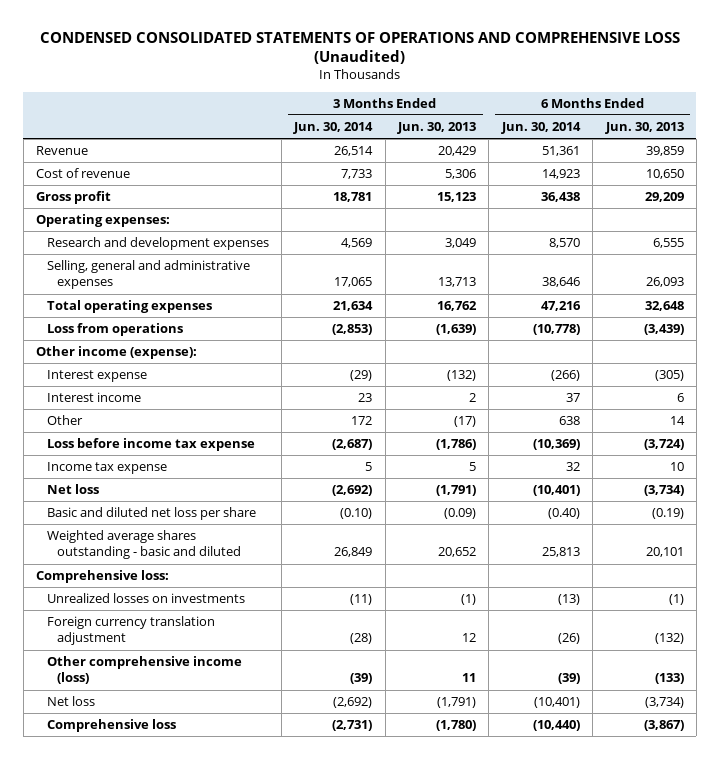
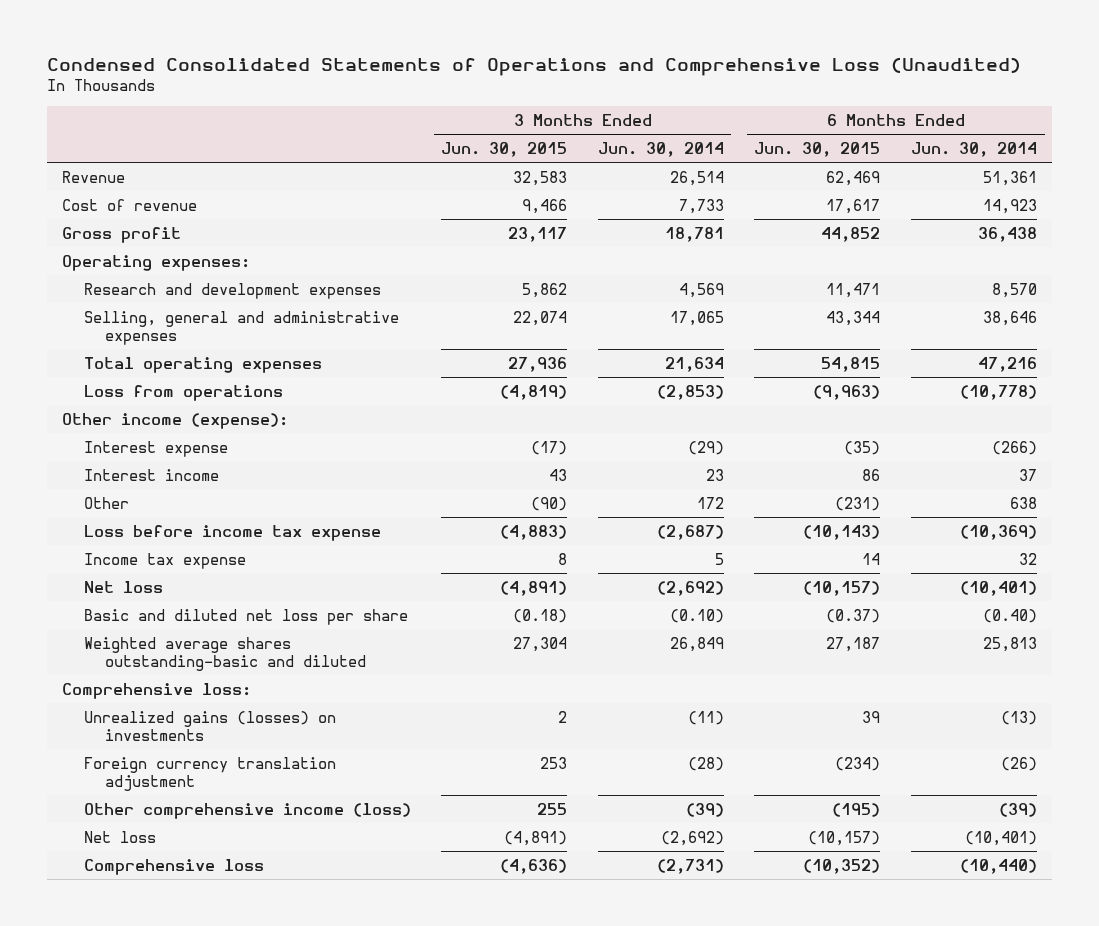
[39,31,680,65] CONDENSED CONSOLIDATED STATEMENTS OF OPERATIONS AND COMPREHENSIVE LOSS (Unaudited) -> [47,56,1022,76] Condensed Consolidated Statements of Operations and Comprehensive Loss (Unaudited)
[397,122,477,135] Jun. 30, 2013 -> none
[604,122,684,135] Jun. 30, 2013 -> none
none -> [441,141,568,157] Jun. 30, 2015
none -> [754,141,881,157] Jun. 30, 2015
[46,530,242,560] Weighted average shares outstanding - basic and diluted -> [83,636,367,671] Weighted average shares outstanding-basic and diluted
[46,593,245,604] Unrealized losses on investments -> [83,710,336,741] Unrealized gains (losses) on investments

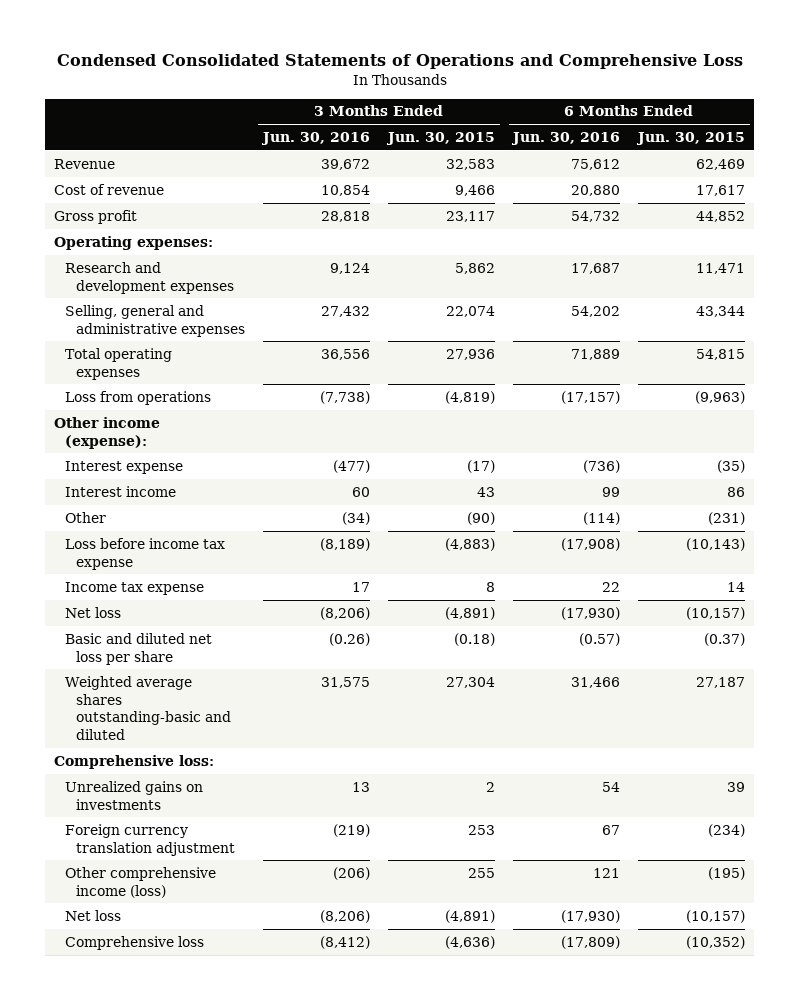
[47,56,1022,76] Condensed Consolidated Statements of Operations and Comprehensive Loss (Unaudited) -> [56,54,743,70] Condensed Consolidated Statements of Operations and Comprehensive Loss
[597,141,724,157] Jun. 30, 2014 -> none
[910,141,1037,157] Jun. 30, 2014 -> none
none -> [260,131,370,145] Jun. 30, 2016
none -> [511,131,621,145] Jun. 30, 2016
[83,710,336,741] Unrealized gains (losses) on investments -> [64,780,203,810] Unrealized gains on investments

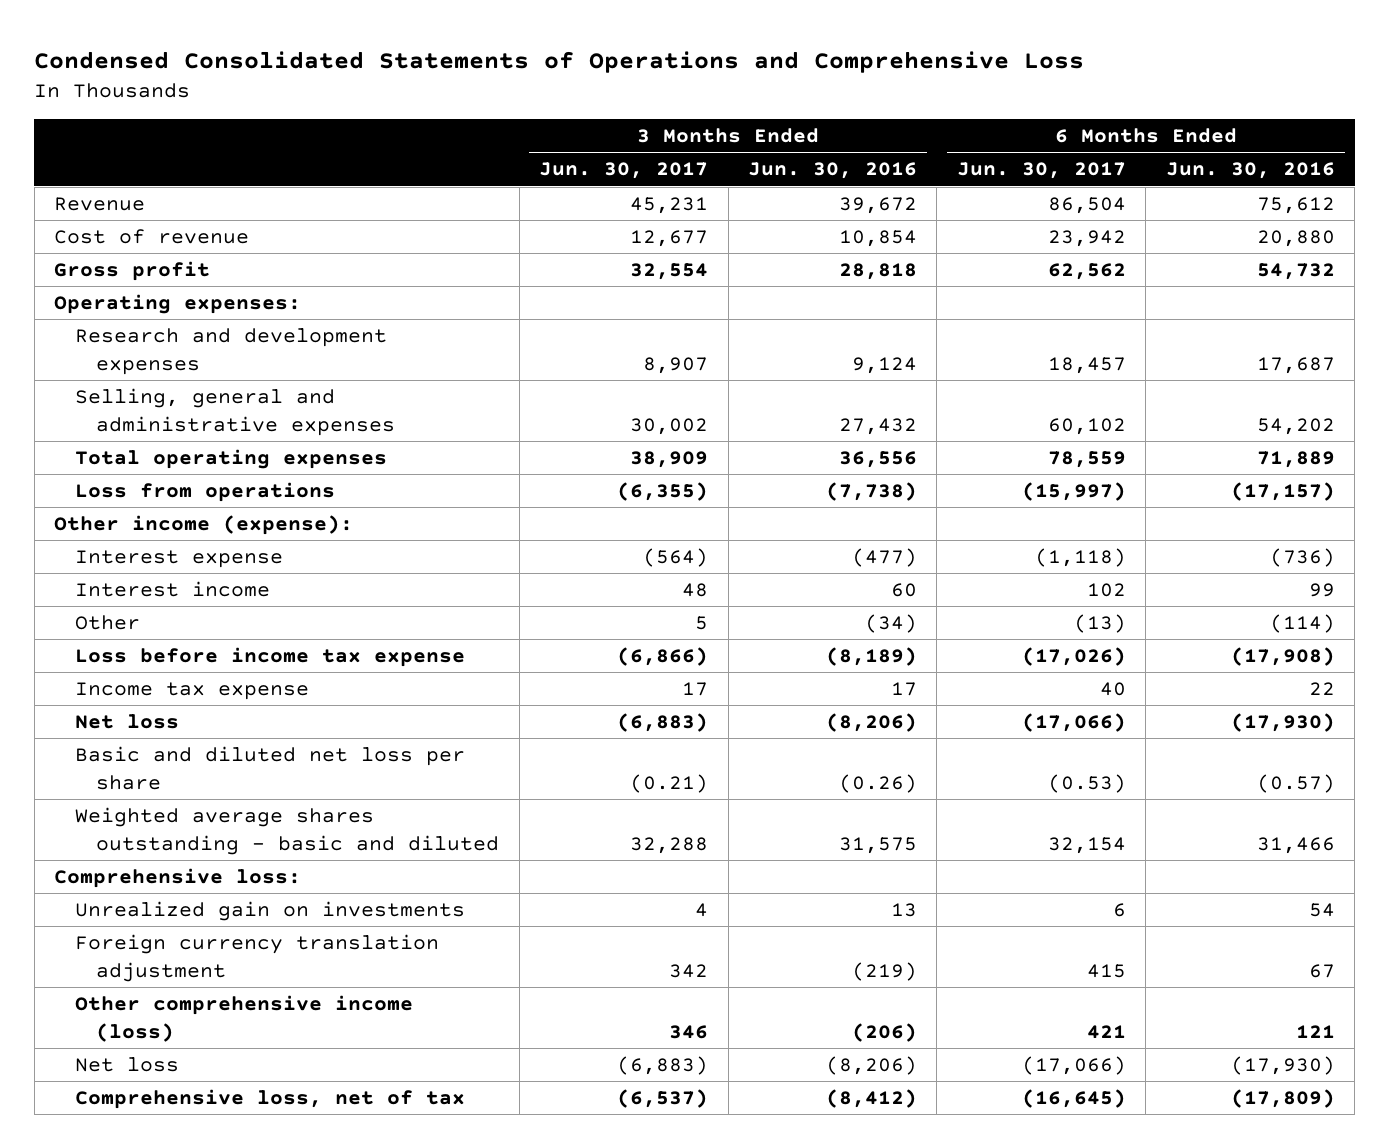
[385,131,495,145] Jun. 30, 2015 -> none
[636,131,746,145] Jun. 30, 2015 -> none
none -> [539,162,709,180] Jun. 30, 2017
none -> [956,162,1126,180] Jun. 30, 2017
[64,675,231,741] Weighted average shares outstanding-basic and diluted -> [75,807,500,855] Weighted average shares outstanding - basic and diluted
[64,780,203,810] Unrealized gains on investments -> [75,901,466,922] Unrealized gain on investments
[64,935,204,950] Comprehensive loss -> [75,1089,466,1110] Comprehensive loss, net of tax

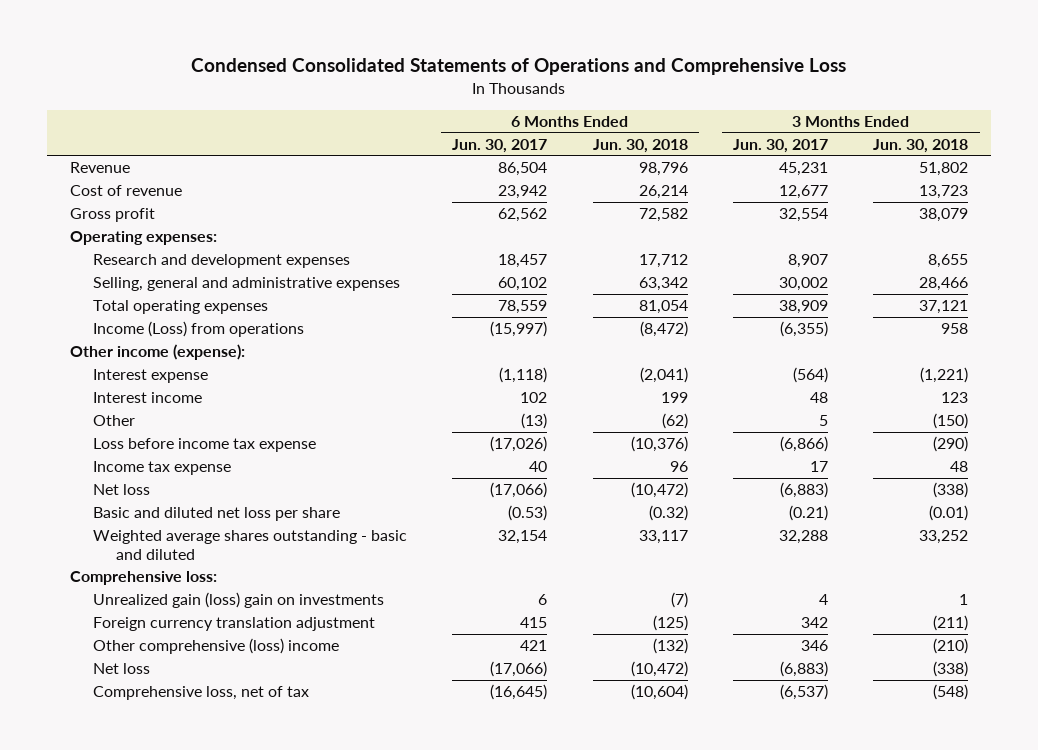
[748,162,918,180] Jun. 30, 2016 -> none
[1165,162,1335,180] Jun. 30, 2016 -> none
none -> [592,138,688,153] Jun. 30, 2018
none -> [873,138,969,153] Jun. 30, 2018
[75,482,336,503] Loss from operations -> [92,321,304,338] Income (Loss) from operations
[75,901,466,922] Unrealized gain on investments -> [92,592,384,609] Unrealized gain (loss) gain on investments
[75,995,414,1042] Other comprehensive income (loss) -> [92,638,339,655] Other comprehensive (loss) income

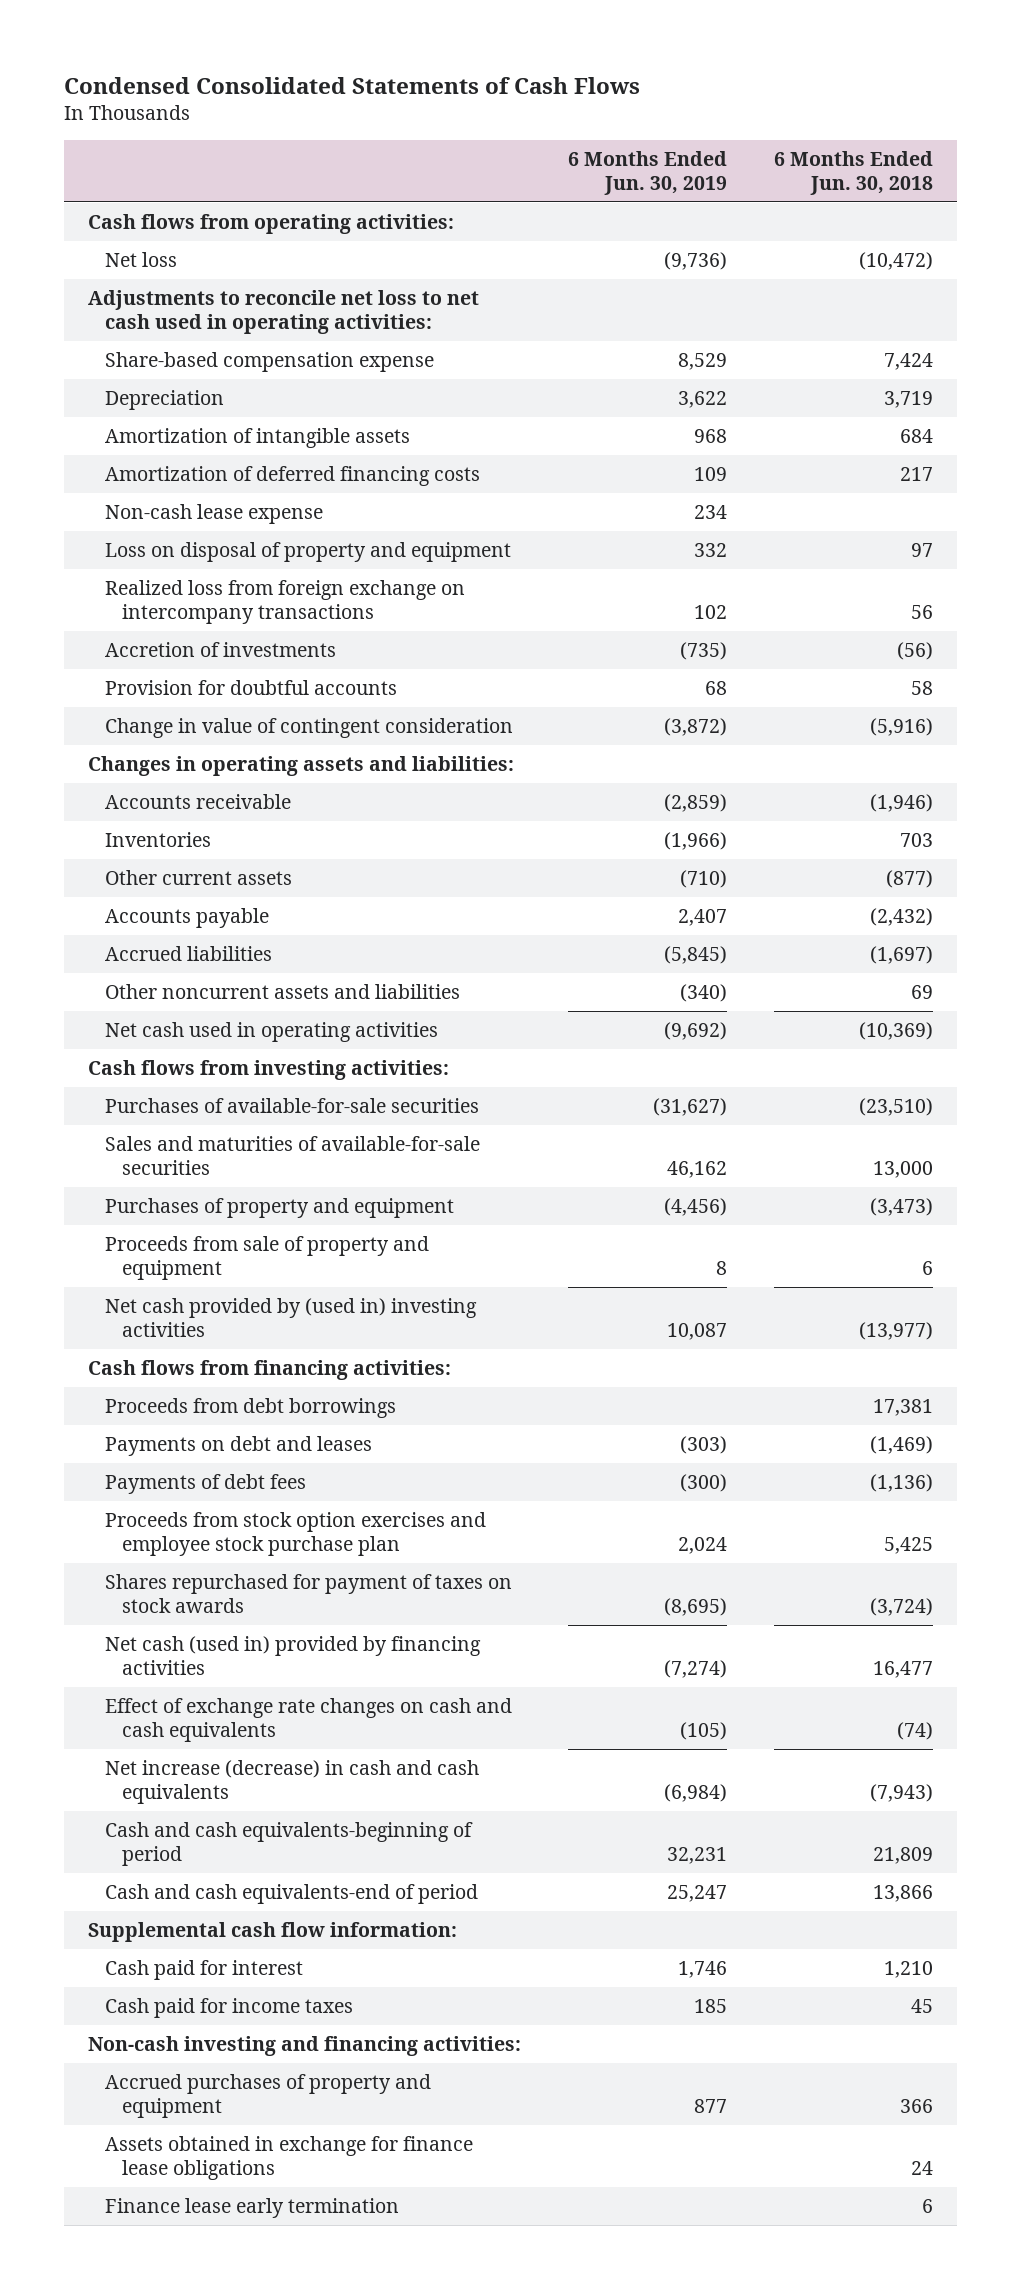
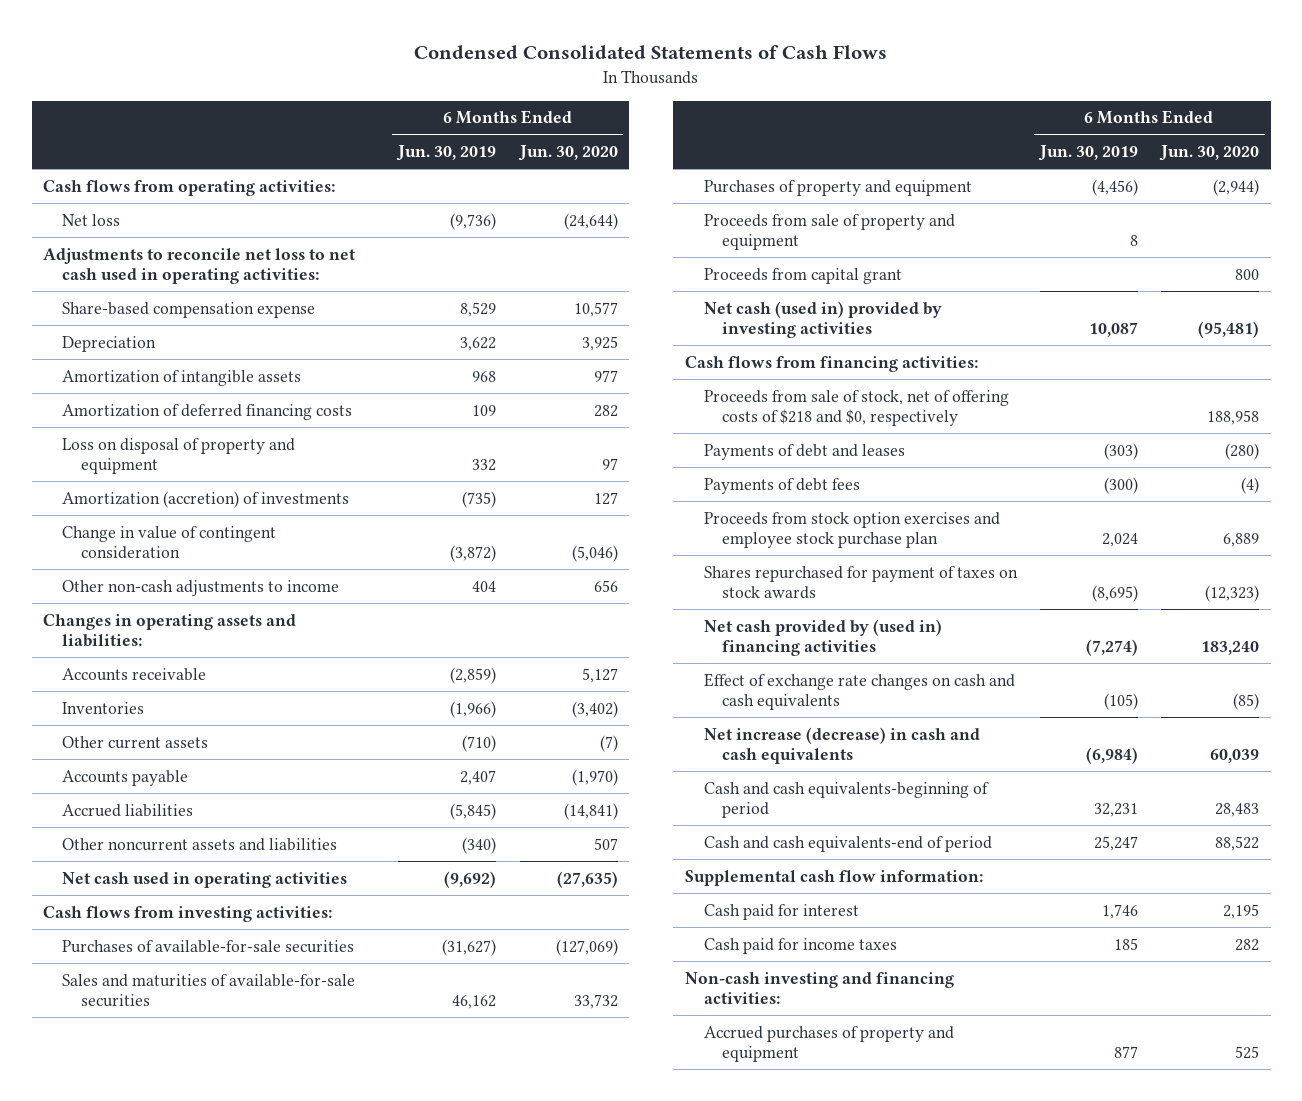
[774,150,934,195] 6 Months Ended Jun. 30, 2018 -> none
none -> [517,144,618,161] Jun. 30, 2020
[104,503,323,524] Non-cash lease expense -> none
[104,579,465,624] Realized loss from foreign exchange on intercompany transactions -> none
[104,679,397,695] Provision for doubtful accounts -> none
[104,641,336,657] Accretion of investments -> [61,490,349,508] Amortization (accretion) of investments
none -> [61,579,339,596] Other non-cash adjustments to income
none -> [703,267,902,284] Proceeds from capital grant
[104,1297,477,1337] Net cash provided by (used in) investing activities -> [703,300,942,339] Net cash (used in) provided by investing activities
[104,1397,396,1418] Proceeds from debt borrowings -> none
none -> [703,389,1009,427] Proceeds from sale of stock, net of offering costs of $218 and $0, respectively
[104,1435,372,1456] Payments on debt and leases -> [703,443,905,460] Payments of debt and leases
[104,1635,481,1675] Net cash (used in) provided by financing activities -> [703,618,942,657] Net cash provided by (used in) financing activities
[104,2135,473,2180] Assets obtained in exchange for finance lease obligations -> none
[104,2197,399,2218] Finance lease early termination -> none

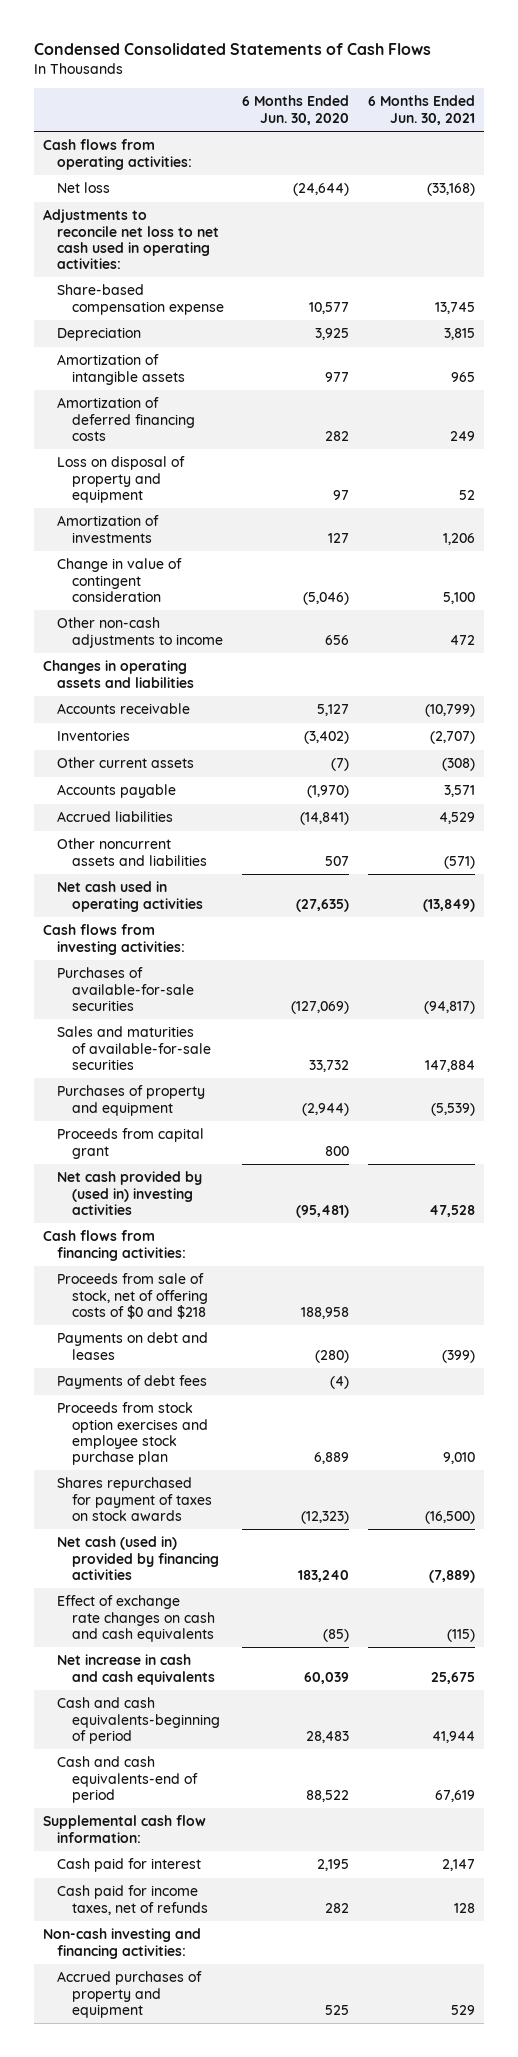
[396,144,497,161] Jun. 30, 2019 -> none
none -> [367,95,475,125] 6 Months Ended Jun. 30, 2021
[61,490,349,508] Amortization (accretion) of investments -> [57,515,160,543] Amortization of investments
[43,613,297,648] Changes in operating assets and liabilities: -> [42,660,195,688] Changes in operating assets and liabilities
[703,213,955,251] Proceeds from sale of property and equipment -> none
[703,300,942,339] Net cash (used in) provided by investing activities -> [57,1171,203,1215] Net cash provided by (used in) investing activities
[703,389,1009,427] Proceeds from sale of stock, net of offering costs of $218 and $0, respectively -> [57,1273,208,1319] Proceeds from sale of stock, net of offering costs of $0 and $218
[703,443,905,460] Payments of debt and leases -> [57,1332,209,1360] Payments on debt and leases
[703,618,942,657] Net cash provided by (used in) financing activities -> [57,1536,219,1580] Net cash (used in) provided by financing activities
[703,726,980,765] Net increase (decrease) in cash and cash equivalents -> [57,1654,215,1685] Net increase in cash and cash equivalents
[703,937,897,954] Cash paid for income taxes -> [57,1885,208,1915] Cash paid for income taxes, net of refunds

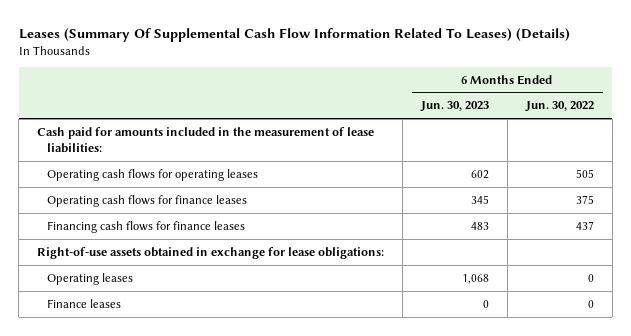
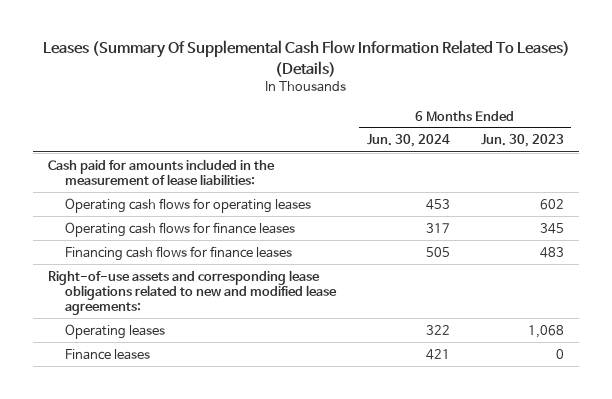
[524,101,594,113] Jun. 30, 2022 -> none
none -> [366,134,450,148] Jun. 30, 2024
[37,246,385,259] Right-of-use assets obtained in exchange for lease obligations: -> [48,269,338,315] Right-of-use assets and corresponding lease obligations related to new and modified lease agreements:

